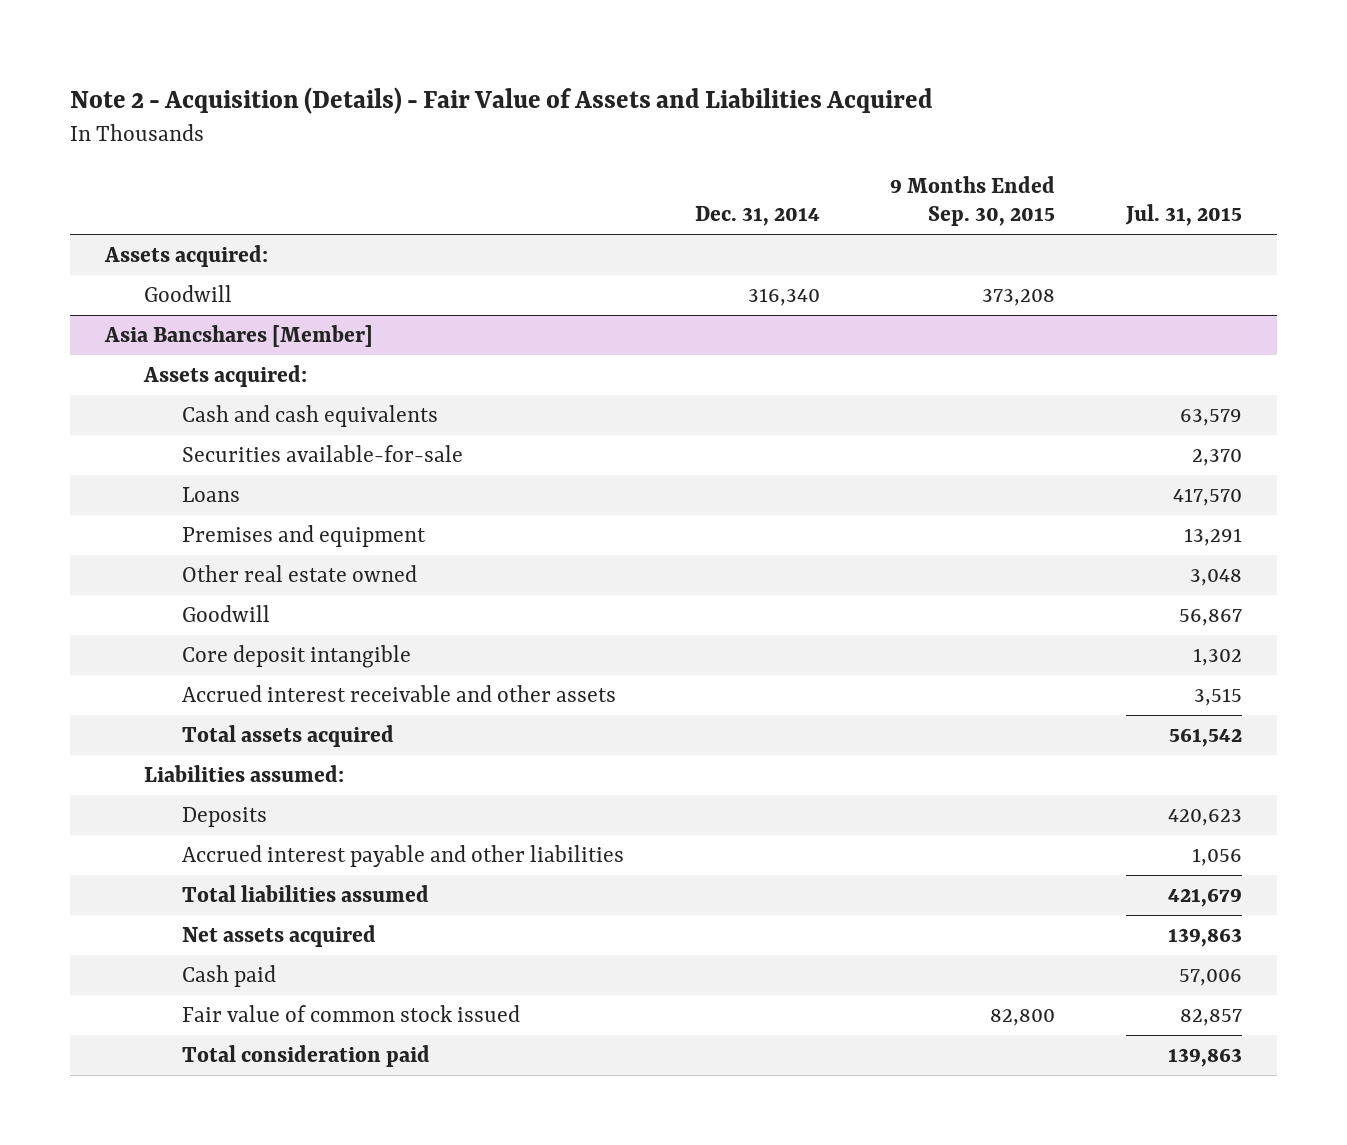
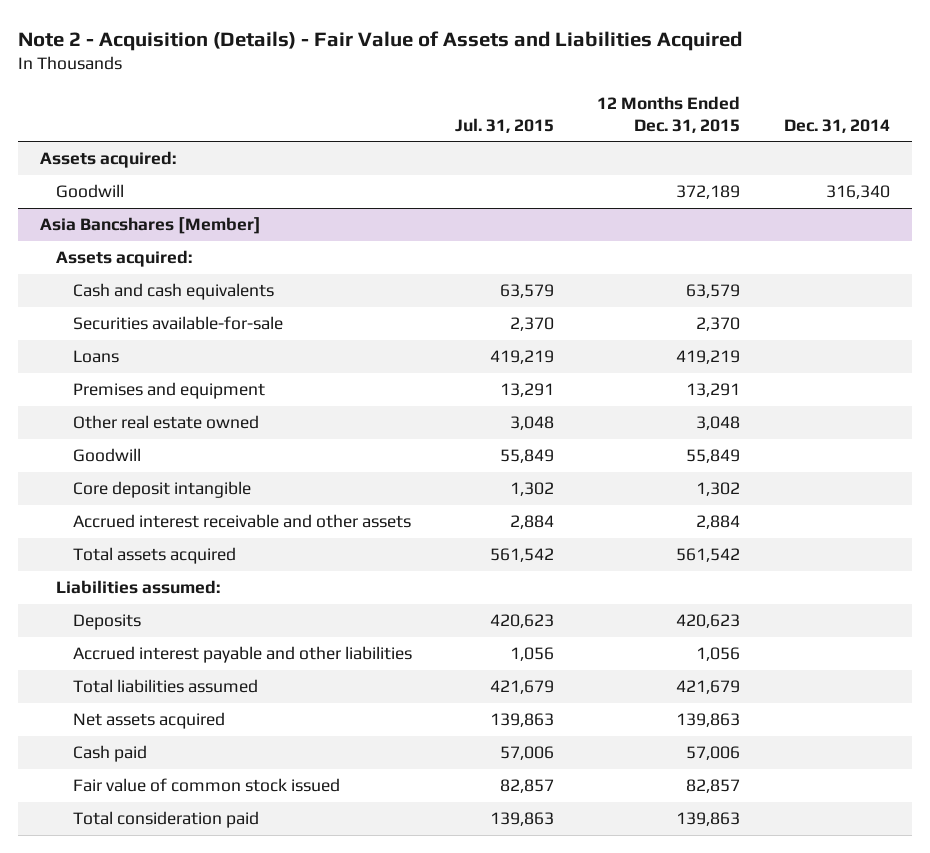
[890,175,1056,227] 9 Months Ended Sep. 30, 2015 -> none
none -> [597,96,741,133] 12 Months Ended Dec. 31, 2015
[1173,488,1243,507] 417,570 -> [490,350,555,365] 419,219
[1179,609,1243,627] 56,867 -> [500,449,555,464] 55,849
[1194,688,1243,707] 3,515 -> [510,515,555,530] 2,884

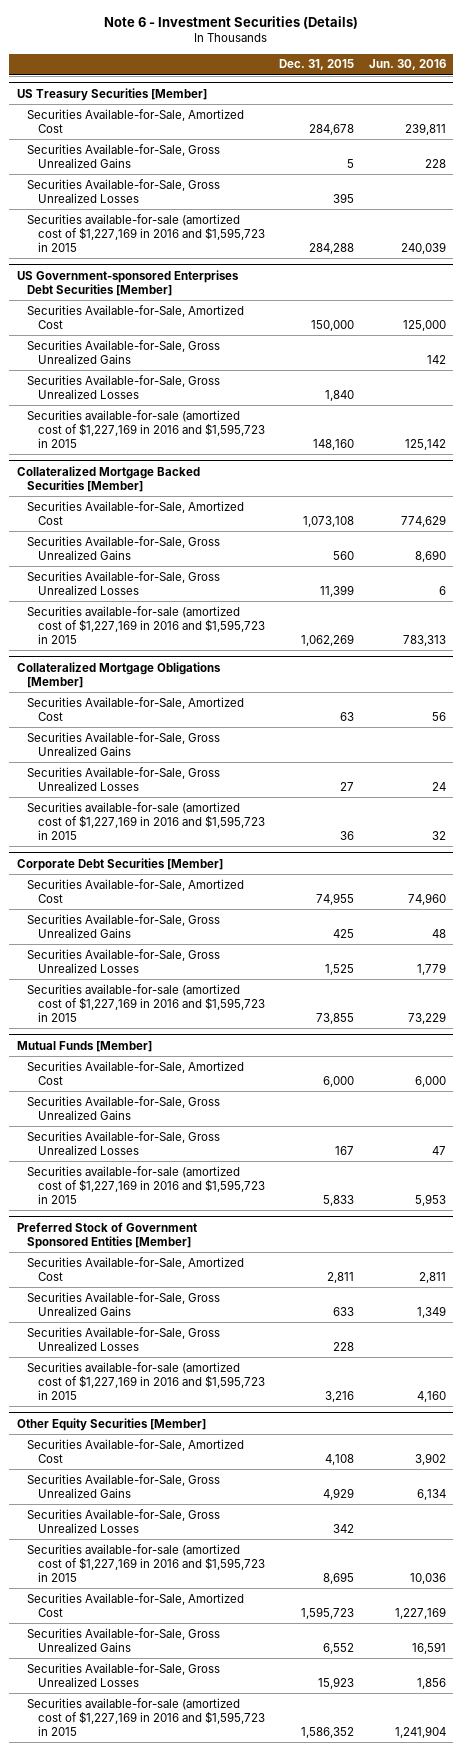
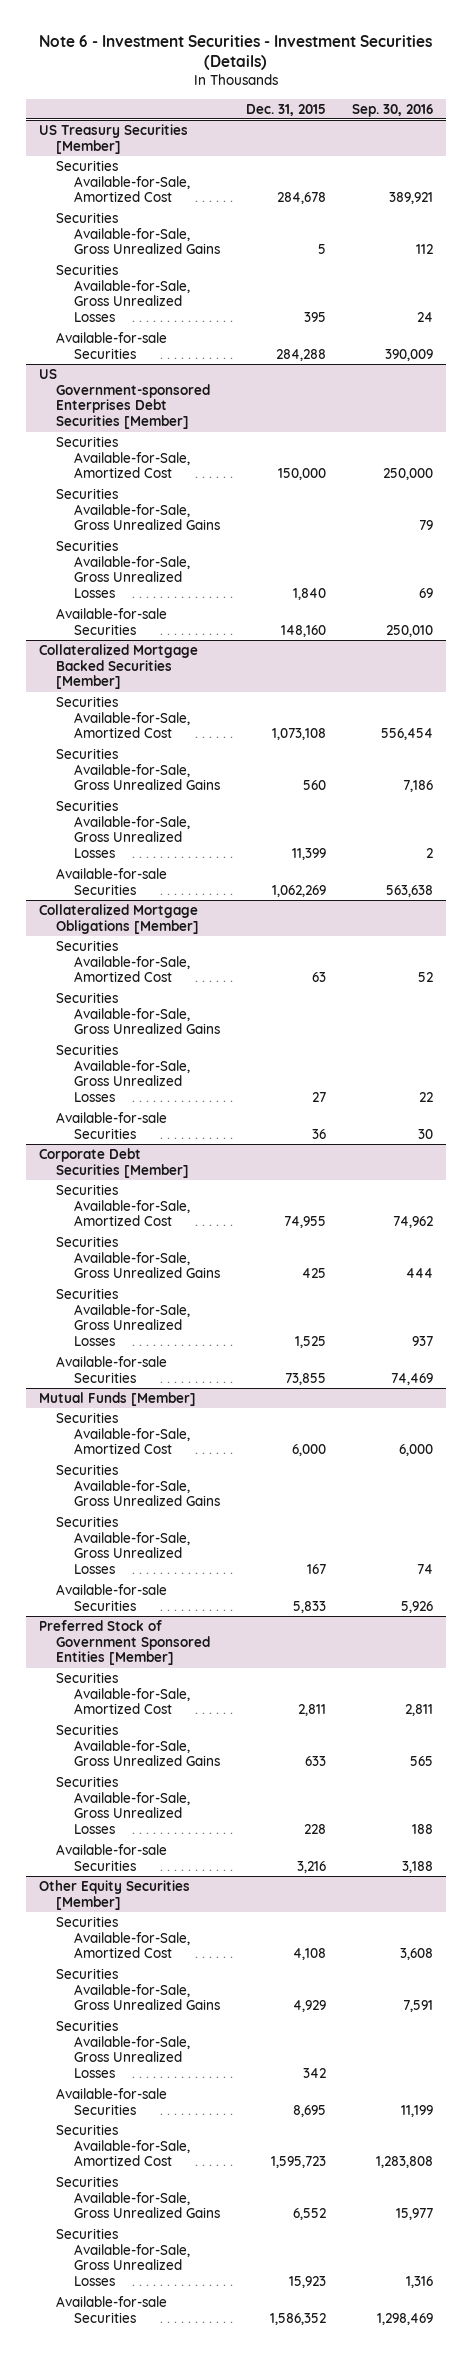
[104,15,359,29] Note 6 - Investment Securities (Details) -> [38,34,432,71] Note 6 - Investment Securities - Investment Securities (Details)
[368,59,446,71] Jun. 30, 2016 -> none
none -> [351,103,433,117] Sep. 30, 2016
[27,213,265,252] Securities available-for-sale (amortized cost of $1,227,169 in 2016 and $1,595,723 in 2015 -> [56,331,168,359] Available-for-sale Securities
[27,409,265,448] Securities available-for-sale (amortized cost of $1,227,169 in 2016 and $1,595,723 in 2015 -> [56,607,168,635] Available-for-sale Securities
[27,605,265,644] Securities available-for-sale (amortized cost of $1,227,169 in 2016 and $1,595,723 in 2015 -> [56,867,168,895] Available-for-sale Securities
[27,801,265,840] Securities available-for-sale (amortized cost of $1,227,169 in 2016 and $1,595,723 in 2015 -> [56,1111,168,1139] Available-for-sale Securities
[27,983,265,1022] Securities available-for-sale (amortized cost of $1,227,169 in 2016 and $1,595,723 in 2015 -> [56,1355,168,1383] Available-for-sale Securities
[27,1165,265,1204] Securities available-for-sale (amortized cost of $1,227,169 in 2016 and $1,595,723 in 2015 -> [56,1583,168,1611] Available-for-sale Securities
[27,1361,265,1400] Securities available-for-sale (amortized cost of $1,227,169 in 2016 and $1,595,723 in 2015 -> [56,1843,168,1871] Available-for-sale Securities
[27,1543,265,1582] Securities available-for-sale (amortized cost of $1,227,169 in 2016 and $1,595,723 in 2015 -> [56,2087,168,2115] Available-for-sale Securities
[27,1697,265,1736] Securities available-for-sale (amortized cost of $1,227,169 in 2016 and $1,595,723 in 2015 -> [56,2295,168,2323] Available-for-sale Securities

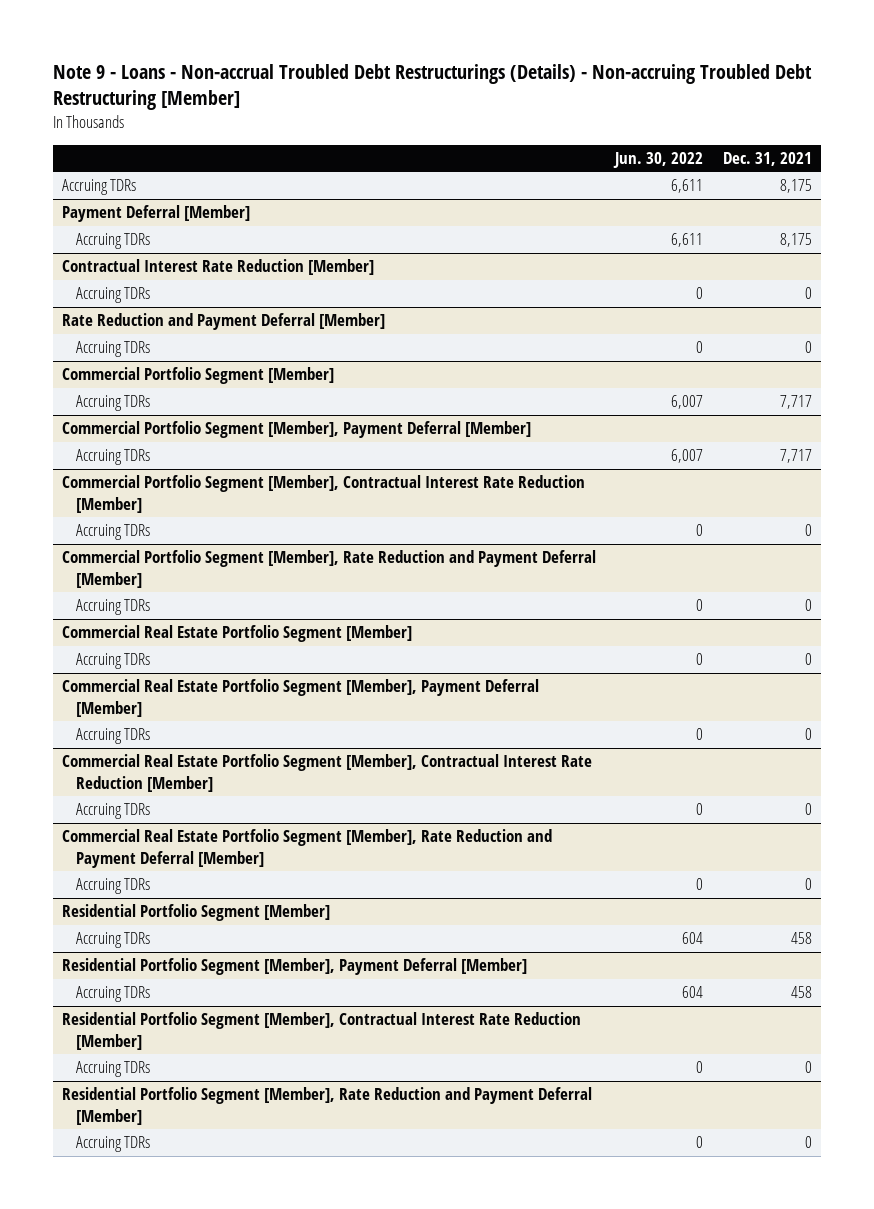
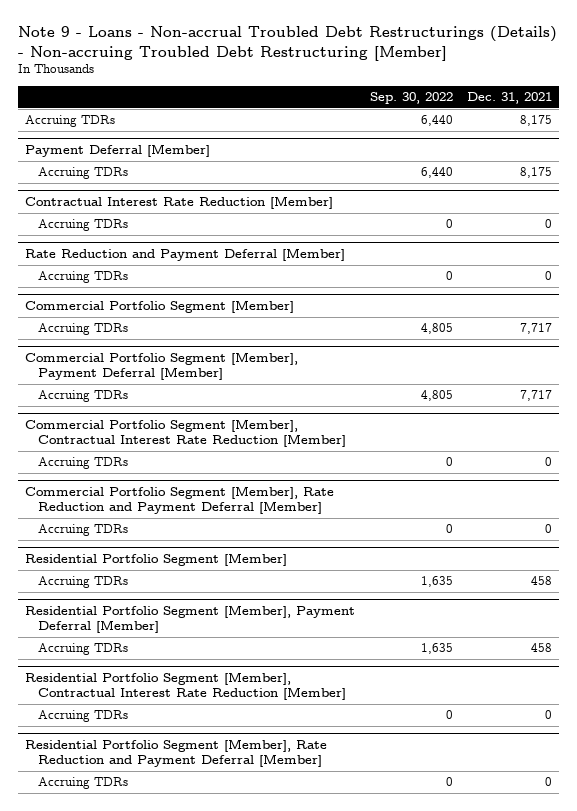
[613,151,704,168] Jun. 30, 2022 -> none
none -> [369,92,453,105] Sep. 30, 2022
[62,625,413,643] Commercial Real Estate Portfolio Segment [Member] -> none
[75,653,150,670] Accruing TDRs -> none
[62,679,540,717] Commercial Real Estate Portfolio Segment [Member], Payment Deferral [Member] -> none
[75,728,150,745] Accruing TDRs -> none
[62,754,593,792] Commercial Real Estate Portfolio Segment [Member], Contractual Interest Rate Reduction [Member] -> none
[75,803,150,820] Accruing TDRs -> none
[62,829,553,868] Commercial Real Estate Portfolio Segment [Member], Rate Reduction and Payment Deferral [Member] -> none
[75,878,150,895] Accruing TDRs -> none

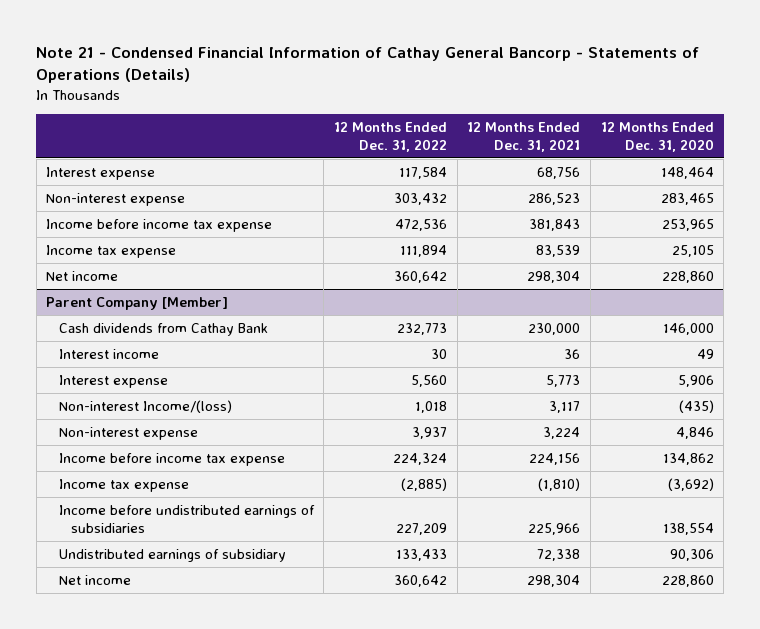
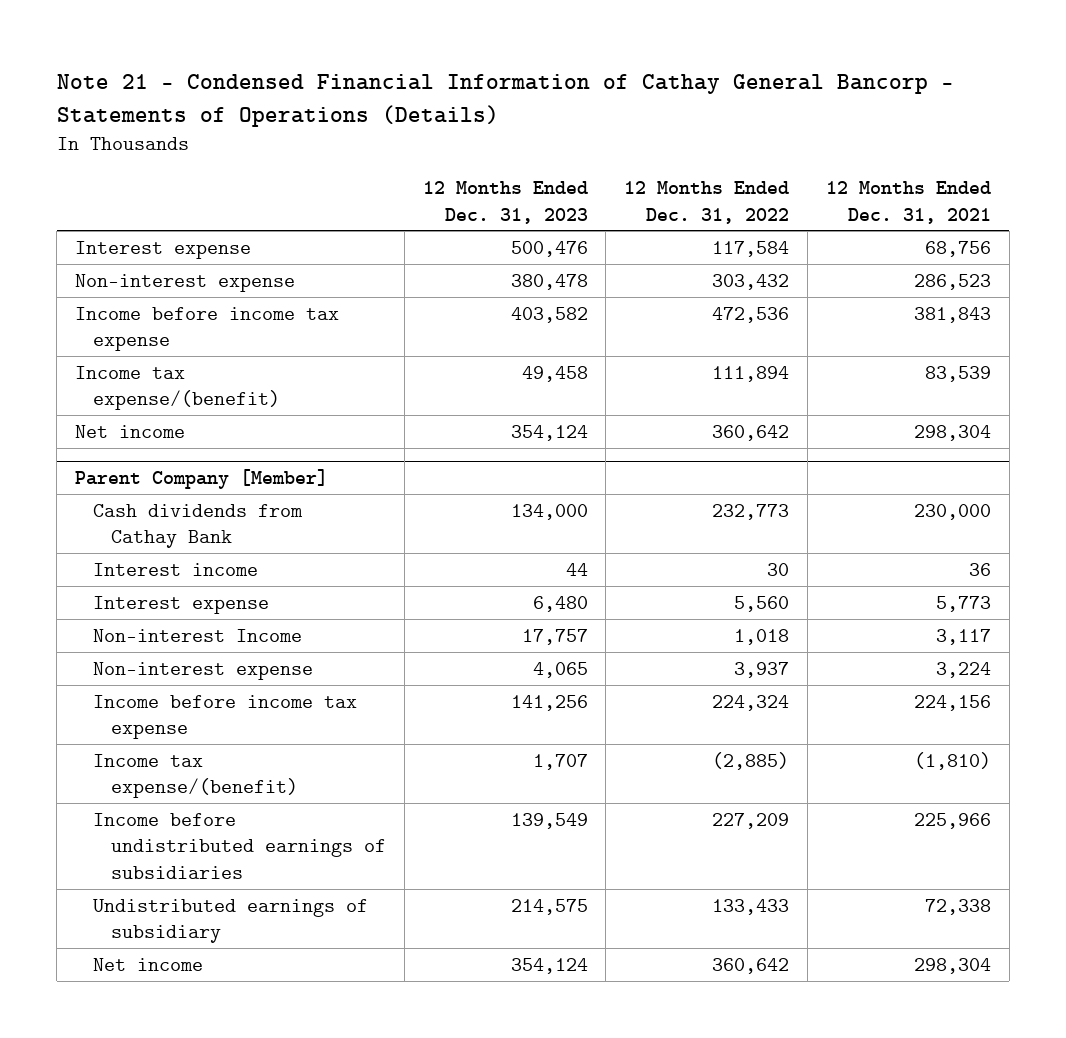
[600,121,714,152] 12 Months Ended Dec. 31, 2020 -> none
none -> [422,180,588,224] 12 Months Ended Dec. 31, 2023
[46,244,177,258] Income tax expense -> [74,365,280,411] Income tax expense/(benefit)
[58,399,232,413] Non-interest Income/(loss) -> [92,628,302,642] Non-interest Income
[58,478,189,492] Income tax expense -> [92,753,299,799] Income tax expense/(benefit)

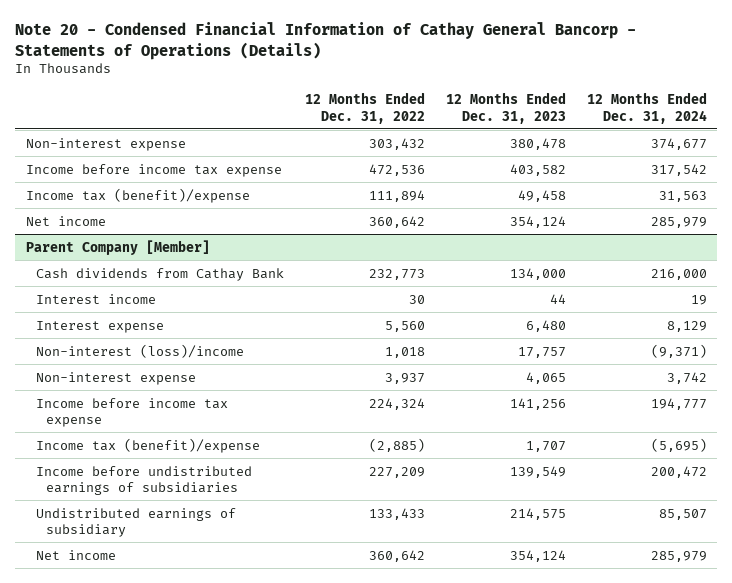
[56,74,954,127] Note 21 - Condensed Financial Information of Cathay General Bancorp - Statements of Operations (Details) -> [14,22,636,60] Note 20 - Condensed Financial Information of Cathay General Bancorp - Statements of Operations (Details)
[825,180,991,224] 12 Months Ended Dec. 31, 2021 -> none
none -> [586,92,707,124] 12 Months Ended Dec. 31, 2024
[74,240,251,259] Interest expense -> none
[74,365,280,411] Income tax expense/(benefit) -> [25,187,250,203] Income tax (benefit)/expense
[92,628,302,642] Non-interest Income -> [35,343,244,358] Non-interest (loss)/income
[92,753,299,799] Income tax expense/(benefit) -> [35,437,260,453] Income tax (benefit)/expense

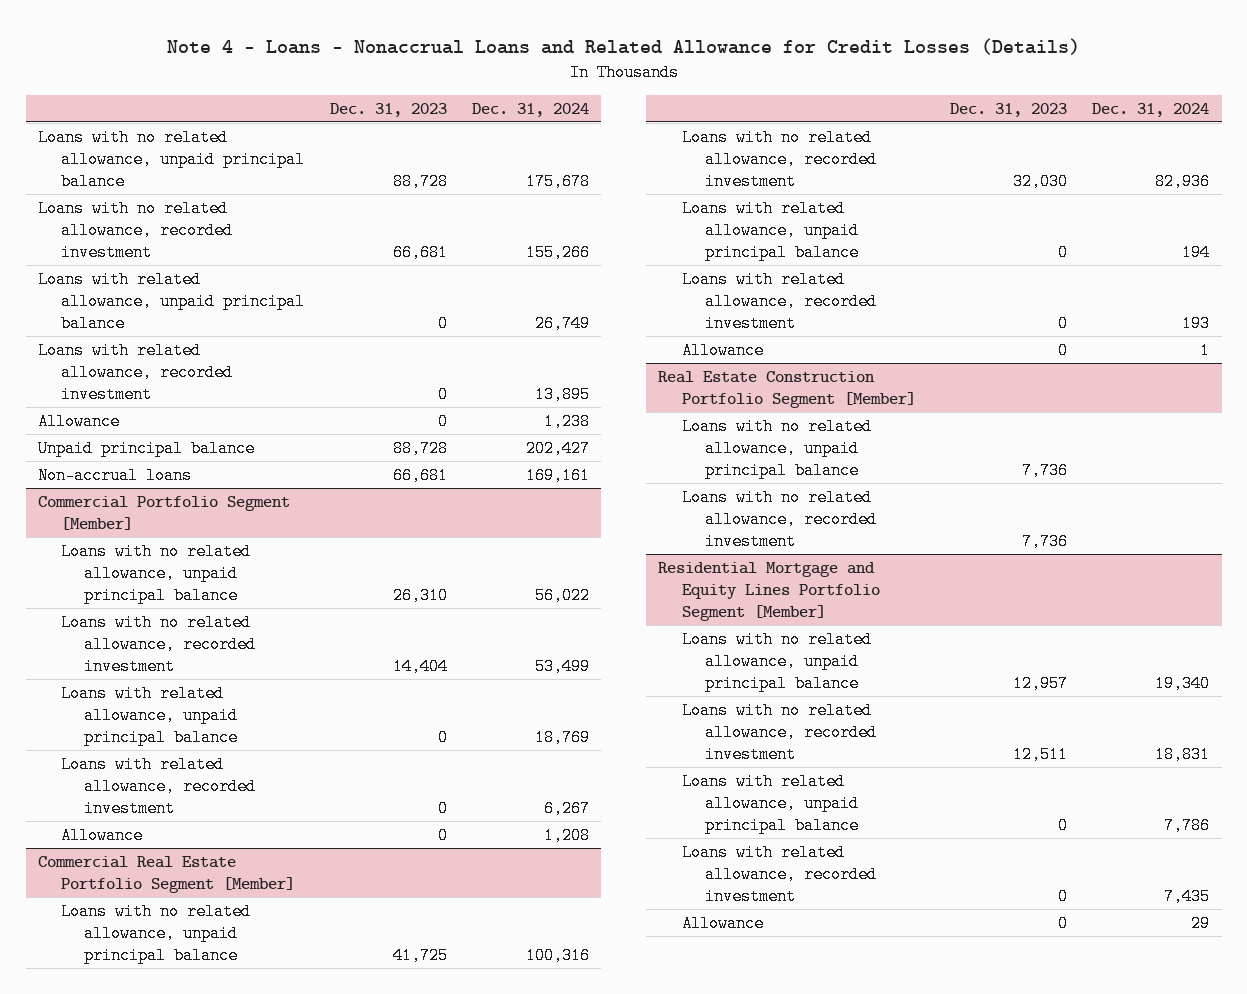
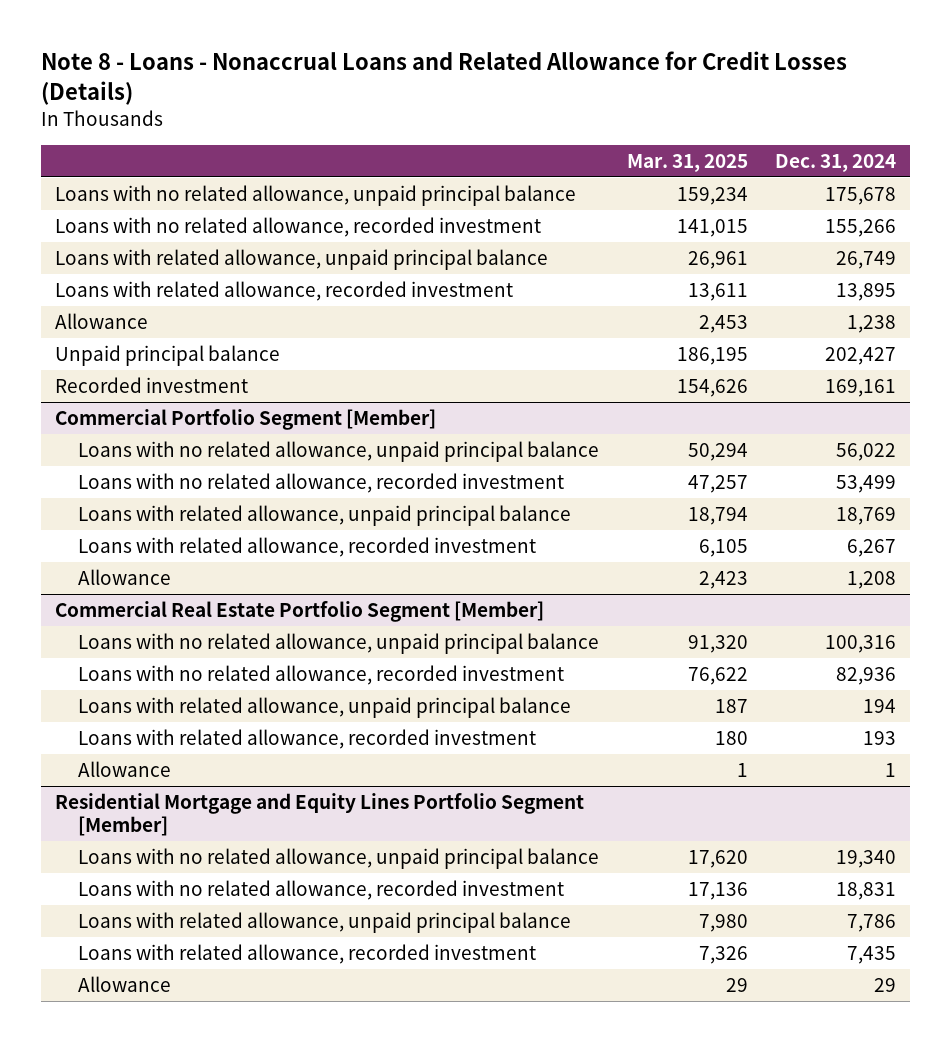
[166,38,1080,56] Note 4 - Loans - Nonaccrual Loans and Related Allowance for Credit Losses (Details) -> [40,51,847,105] Note 8 - Loans - Nonaccrual Loans and Related Allowance for Credit Losses (Details)
[329,102,447,117] Dec. 31, 2023 -> none
none -> [626,153,748,172] Mar. 31, 2025
[38,466,193,484] Non-accrual loans -> [54,376,248,393] Recorded investment
[658,370,916,409] Real Estate Construction Portfolio Segment [Member] -> none
[681,417,872,480] Loans with no related allowance, unpaid principal balance -> none
[681,488,877,551] Loans with no related allowance, recorded investment -> none

